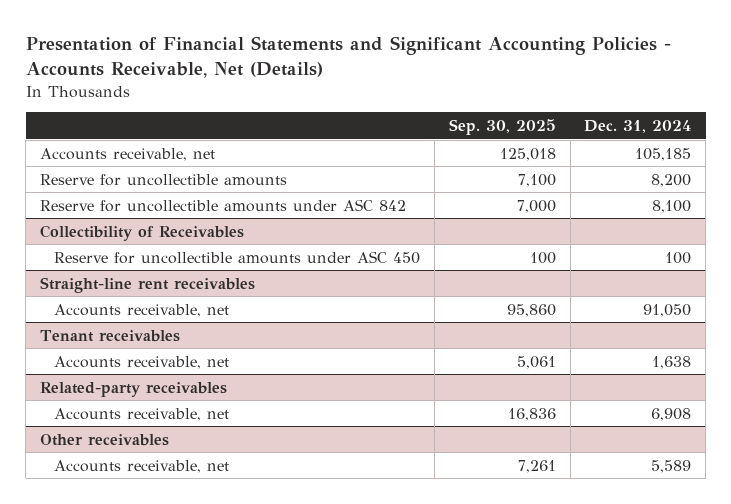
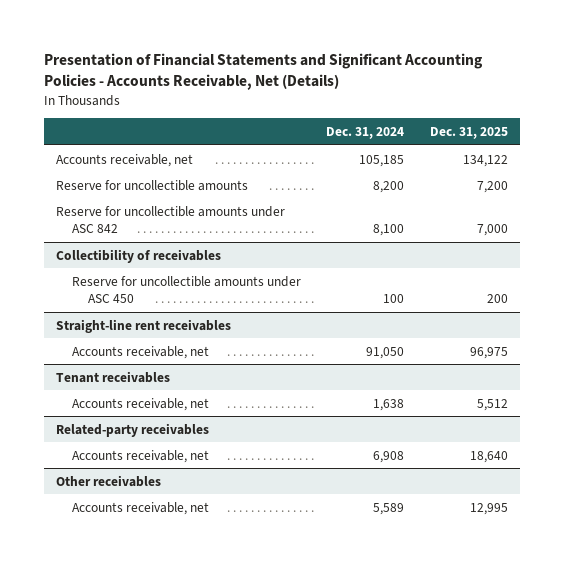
[448,119,556,136] Sep. 30, 2025 -> none
none -> [429,126,508,139] Dec. 31, 2025
[39,224,244,241] Collectibility of Receivables -> [56,248,222,263] Collectibility of receivables

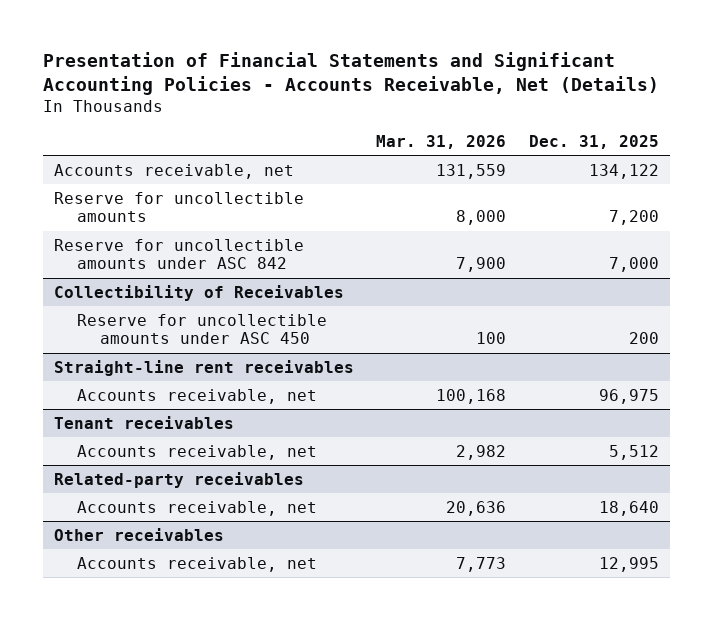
[326,126,405,139] Dec. 31, 2024 -> none
none -> [376,135,507,150] Mar. 31, 2026
[56,248,222,263] Collectibility of receivables -> [54,284,345,301] Collectibility of Receivables

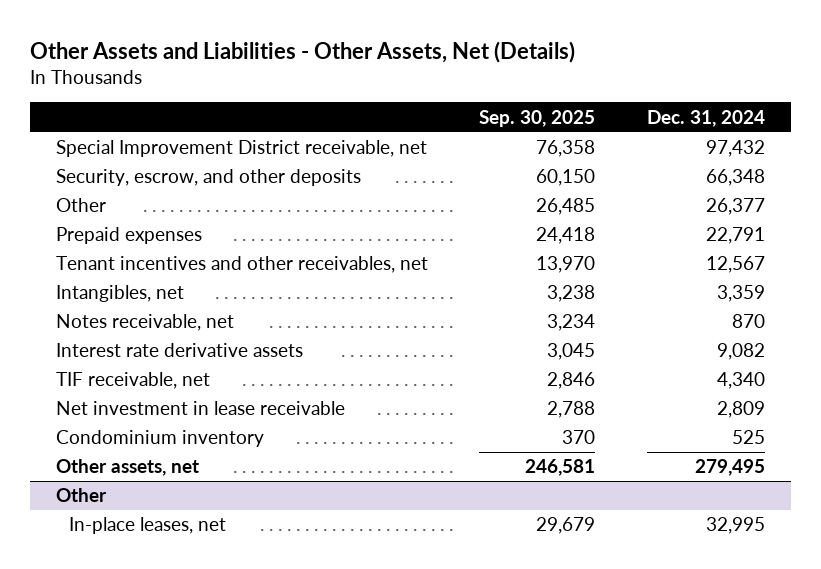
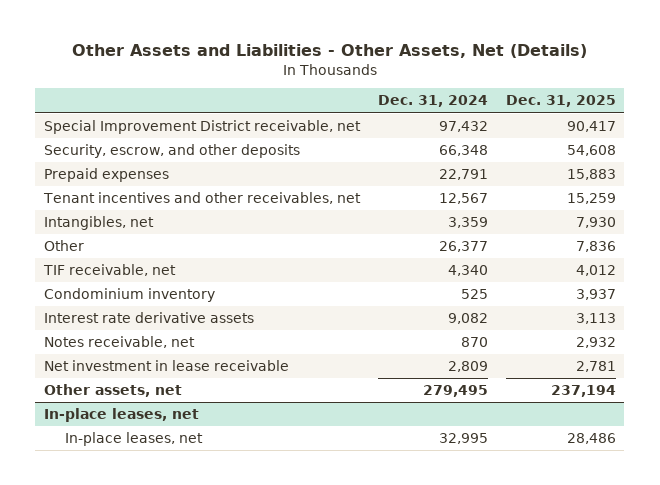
[479,109,596,127] Sep. 30, 2025 -> none
none -> [505,95,616,108] Dec. 31, 2025
[55,198,106,213] Other -> [44,240,85,252] Other
[55,343,303,358] Interest rate derivative assets -> [44,312,255,324] Interest rate derivative assets
[55,314,234,332] Notes receivable, net -> [44,336,196,349] Notes receivable, net
[55,401,345,416] Net investment in lease receivable -> [44,360,290,372] Net investment in lease receivable
[55,488,107,503] Other -> [44,408,200,423] In-place leases, net

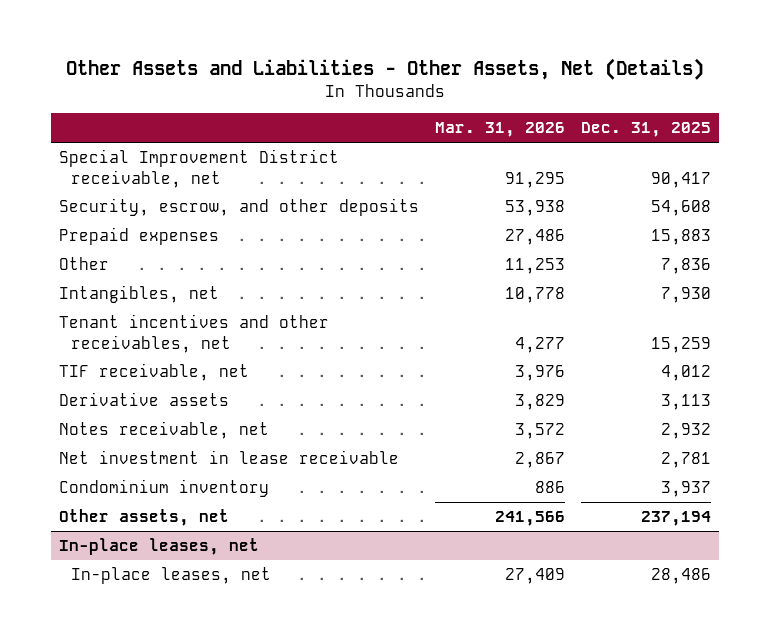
[377,95,488,108] Dec. 31, 2024 -> none
none -> [434,122,565,138] Mar. 31, 2026
[44,216,155,231] Intangibles, net -> [58,285,219,304] Intangibles, net
[43,192,362,205] Tenant incentives and other receivables, net -> [58,314,329,353] Tenant incentives and other receivables, net
[44,312,255,324] Interest rate derivative assets -> [58,392,229,407] Derivative assets
[44,288,216,303] Condominium inventory -> [58,479,269,498] Condominium inventory

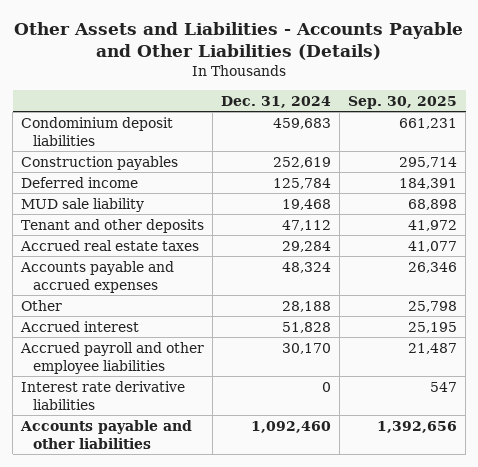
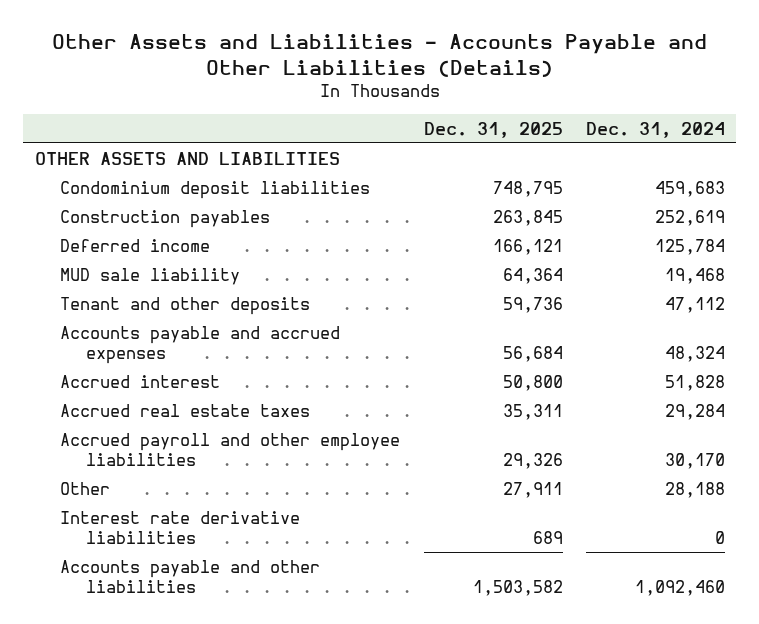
[348,95,458,109] Sep. 30, 2025 -> none
none -> [423,121,563,138] Dec. 31, 2025
none -> [34,151,340,165] OTHER ASSETS AND LIABILITIES
[20,239,200,251] Accrued real estate taxes -> [60,403,311,417] Accrued real estate taxes
[21,299,63,311] Other -> [60,481,111,495] Other

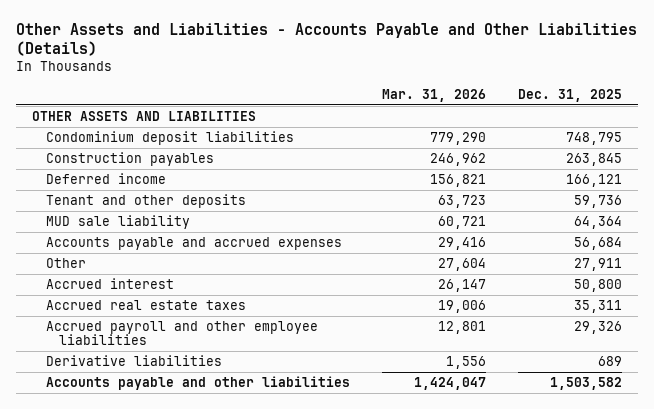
[585,121,725,138] Dec. 31, 2024 -> none
none -> [381,88,486,102] Mar. 31, 2026
[60,267,241,285] MUD sale liability -> [45,215,190,230] MUD sale liability
[60,481,111,495] Other -> [45,258,86,269] Other
[60,510,301,544] Interest rate derivative liabilities -> [45,355,222,367] Derivative liabilities

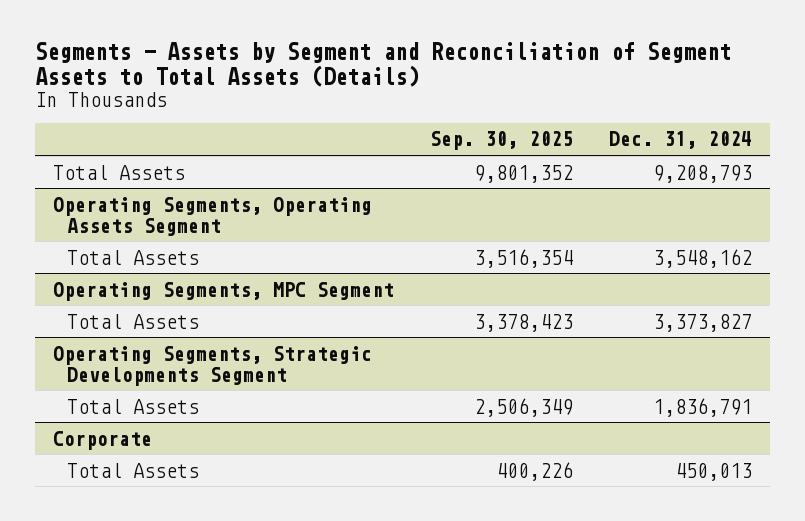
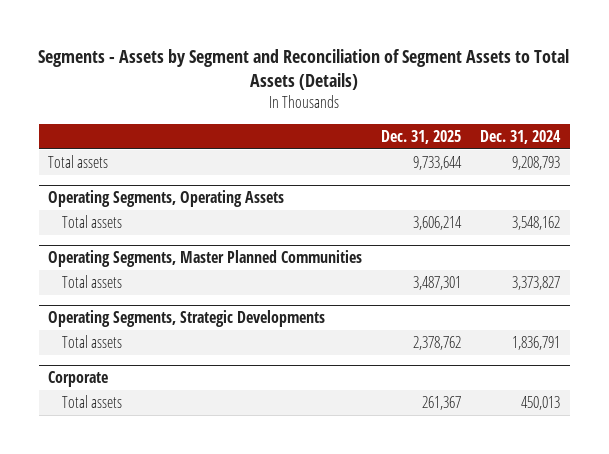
[429,131,573,151] Sep. 30, 2025 -> none
none -> [381,129,462,144] Dec. 31, 2025
[52,281,394,301] Operating Segments, MPC Segment -> none
[52,164,185,180] Total Assets -> [48,154,109,168] Total assets
[52,196,372,236] Operating Segments, Operating Assets Segment -> [48,190,285,208] Operating Segments, Operating Assets
[67,249,200,265] Total Assets -> [61,214,122,228] Total assets
none -> [48,250,363,268] Operating Segments, Master Planned Communities
[67,313,200,329] Total Assets -> [61,274,122,288] Total assets
[52,345,372,386] Operating Segments, Strategic Developments Segment -> [48,310,326,328] Operating Segments, Strategic Developments
[67,398,200,414] Total Assets -> [61,334,122,348] Total assets
[67,462,200,478] Total Assets -> [61,394,122,408] Total assets

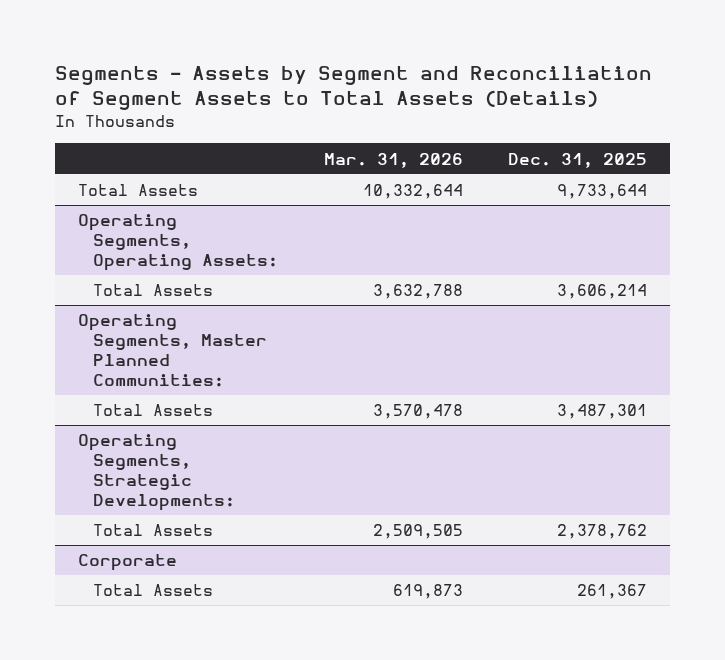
[480,129,562,144] Dec. 31, 2024 -> none
none -> [323,152,463,168] Mar. 31, 2026
[48,154,109,168] Total assets -> [77,184,198,197] Total Assets
[48,190,285,208] Operating Segments, Operating Assets -> [77,214,279,272] Operating Segments, Operating Assets:
[61,214,122,228] Total assets -> [93,284,214,297] Total Assets
[48,250,363,268] Operating Segments, Master Planned Communities -> [77,314,268,387] Operating Segments, Master Planned Communities:
[61,274,122,288] Total assets -> [93,404,214,417] Total Assets
[48,310,326,328] Operating Segments, Strategic Developments -> [77,434,236,511] Operating Segments, Strategic Developments:
[61,334,122,348] Total assets -> [93,524,214,537] Total Assets
[61,394,122,408] Total assets -> [93,584,214,597] Total Assets

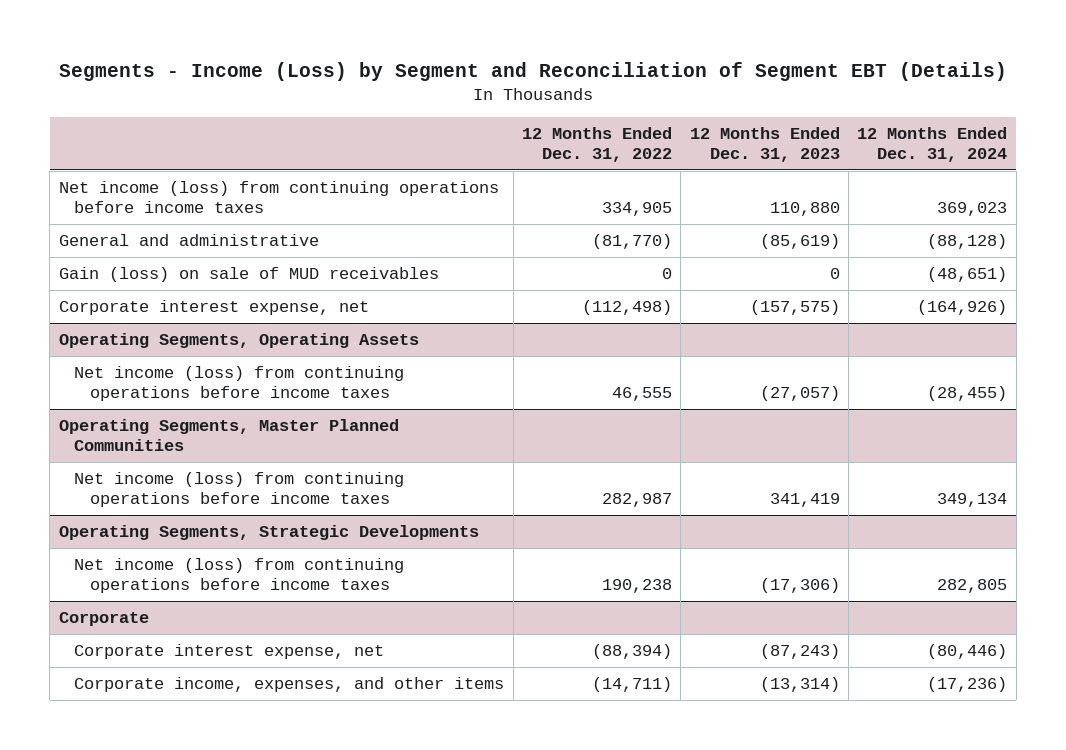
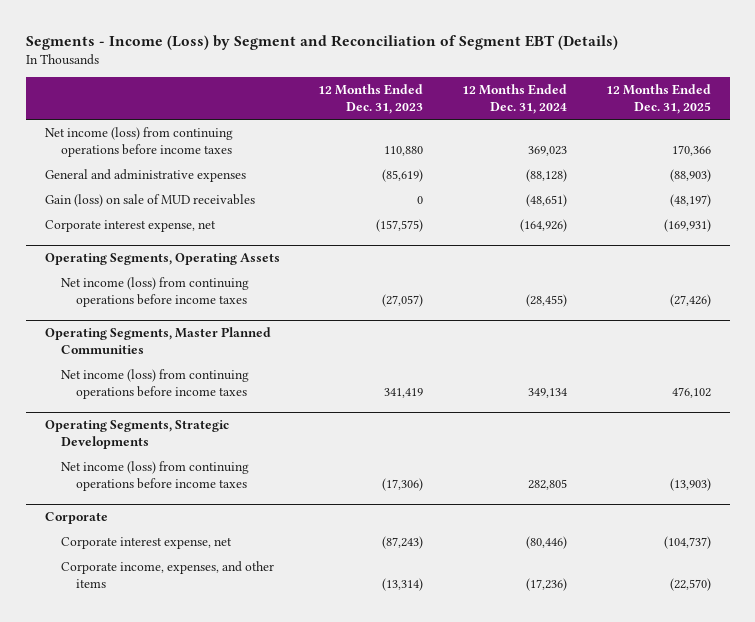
[522,127,673,162] 12 Months Ended Dec. 31, 2022 -> none
none -> [605,84,711,115] 12 Months Ended Dec. 31, 2025
[58,234,319,247] General and administrative -> [44,168,246,182] General and administrative expenses

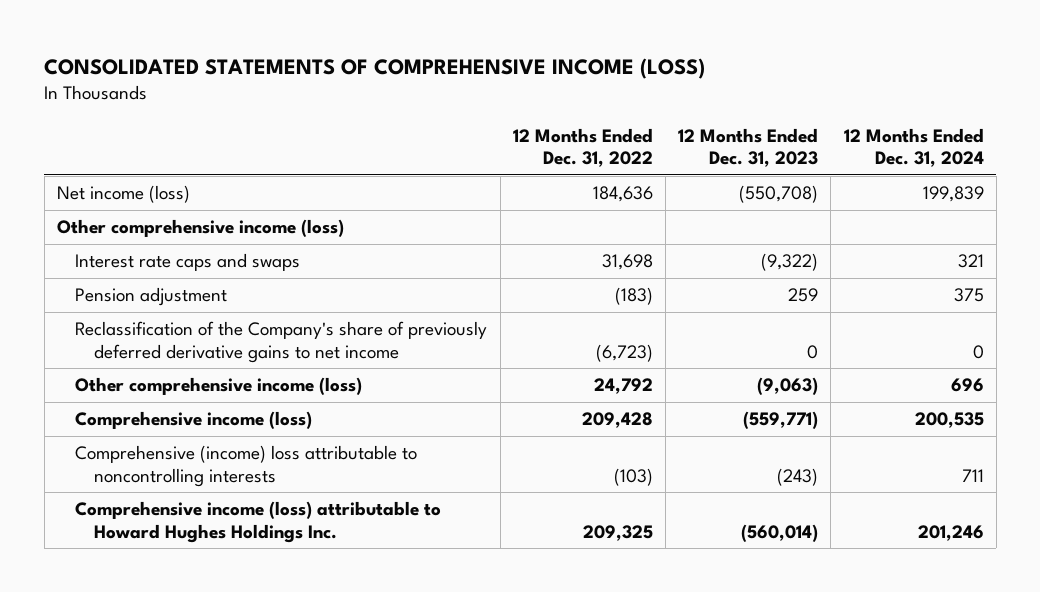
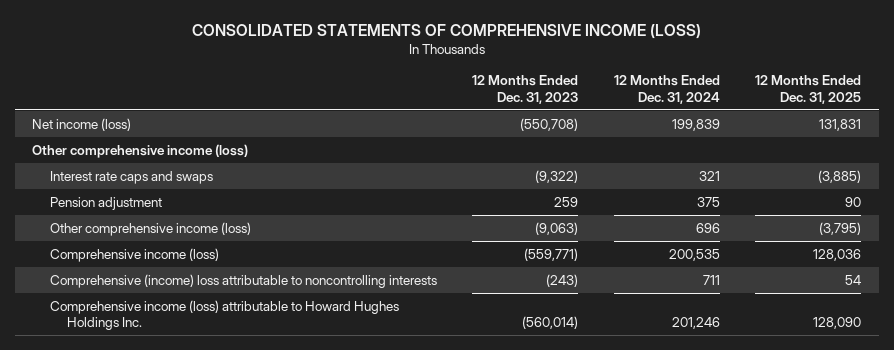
[512,127,653,167] 12 Months Ended Dec. 31, 2022 -> none
none -> [755,75,862,104] 12 Months Ended Dec. 31, 2025
[75,321,488,363] Reclassification of the Company's share of previously deferred derivative gains to net income -> none

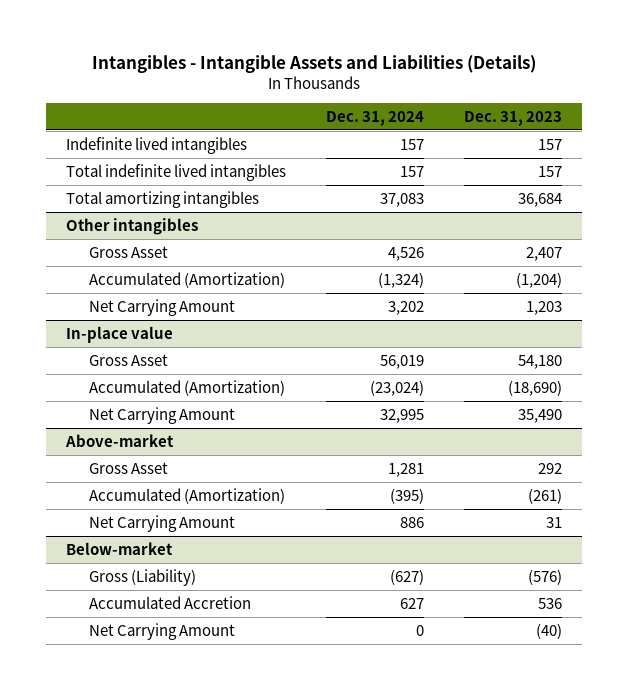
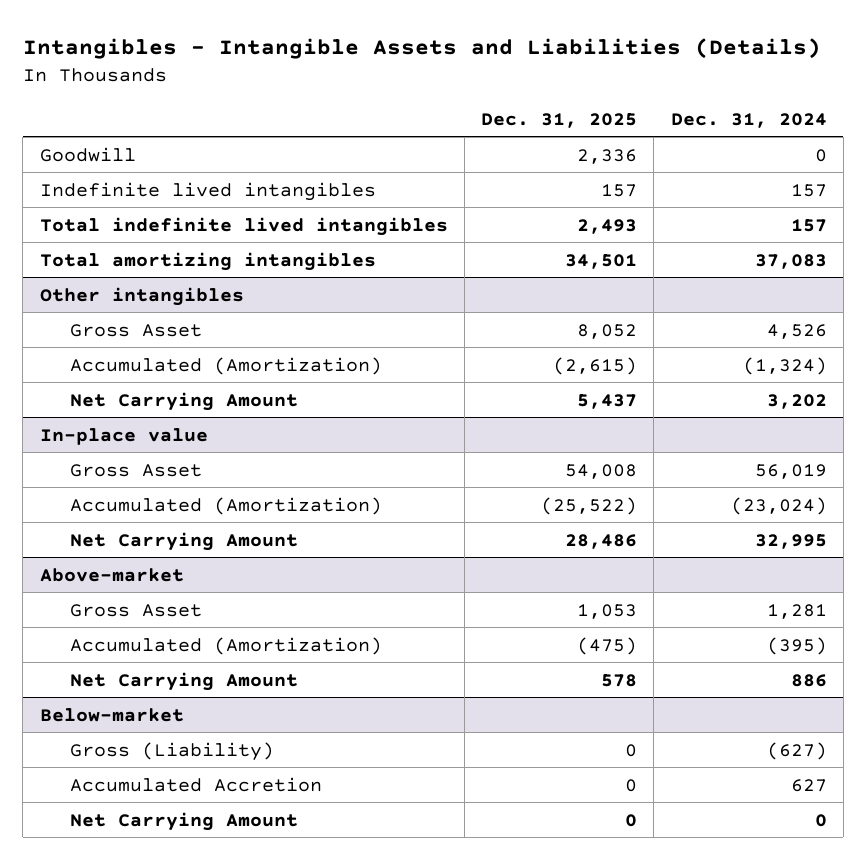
[464,111,563,127] Dec. 31, 2023 -> none
none -> [481,112,638,128] Dec. 31, 2025
none -> [39,146,136,162] Goodwill

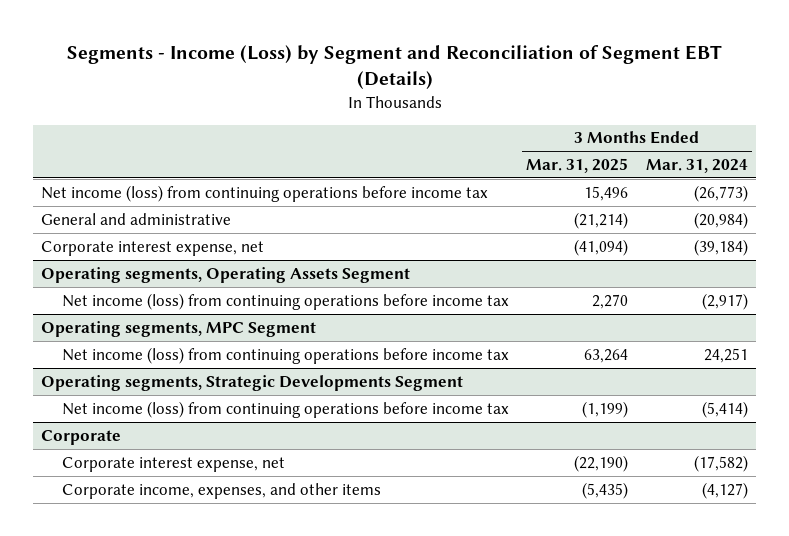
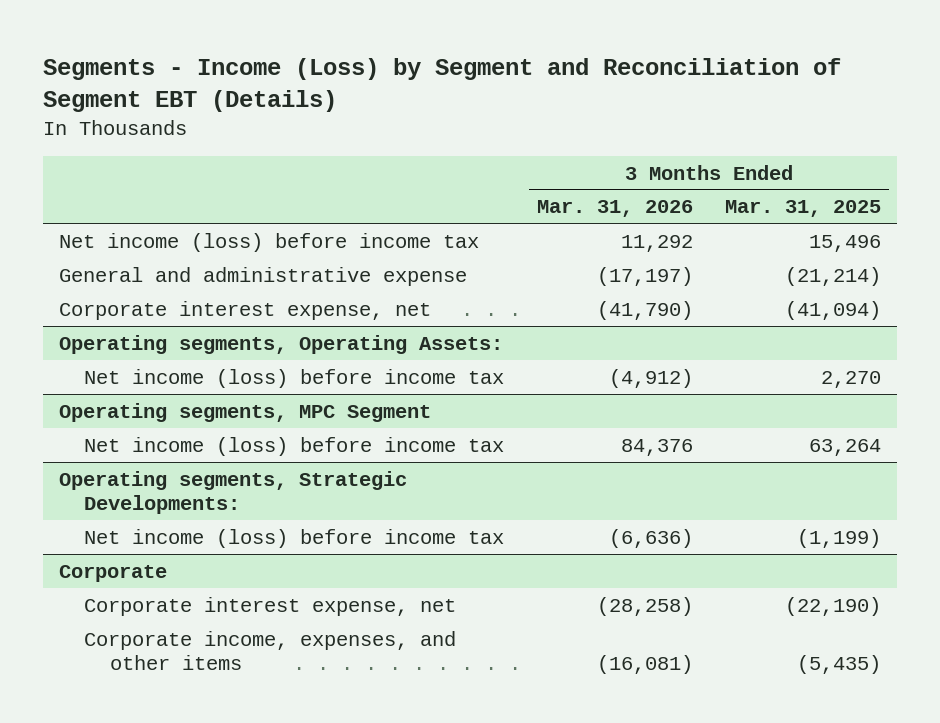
[645,158,748,173] Mar. 31, 2024 -> none
none -> [536,200,693,218] Mar. 31, 2026
[41,184,489,202] Net income (loss) from continuing operations before income tax -> [59,232,480,252] Net income (loss) before income tax
[41,212,232,225] General and administrative -> [59,266,468,286] General and administrative expense
[41,266,411,283] Operating segments, Operating Assets Segment -> [59,334,504,354] Operating segments, Operating Assets:
[62,292,510,310] Net income (loss) from continuing operations before income tax -> [84,368,505,388] Net income (loss) before income tax
[62,346,510,364] Net income (loss) from continuing operations before income tax -> [84,436,505,456] Net income (loss) before income tax
[41,374,464,391] Operating segments, Strategic Developments Segment -> [59,470,408,515] Operating segments, Strategic Developments:
[62,400,510,418] Net income (loss) from continuing operations before income tax -> [84,528,505,548] Net income (loss) before income tax

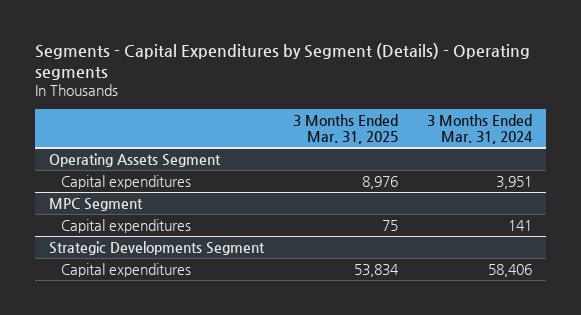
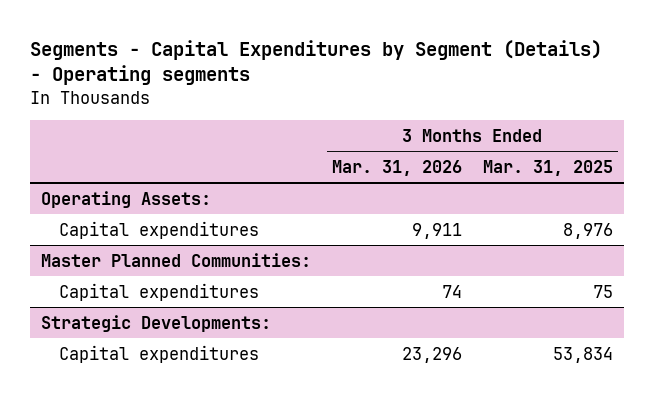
[426,114,533,145] 3 Months Ended Mar. 31, 2024 -> none
none -> [331,159,462,176] Mar. 31, 2026
[49,153,222,168] Operating Assets Segment -> [40,190,211,208] Operating Assets:
[49,198,144,212] MPC Segment -> [40,252,311,267] Master Planned Communities:
[49,241,266,256] Strategic Developments Segment -> [40,314,271,332] Strategic Developments:

